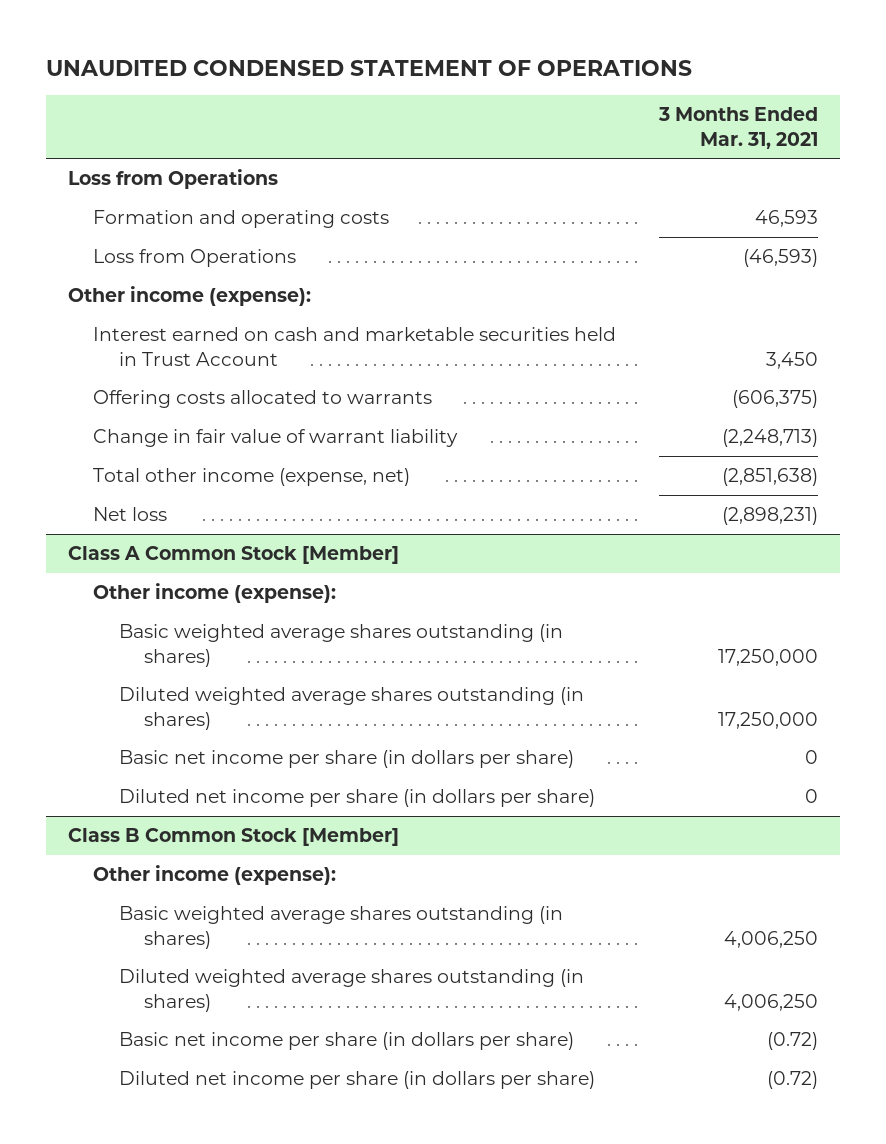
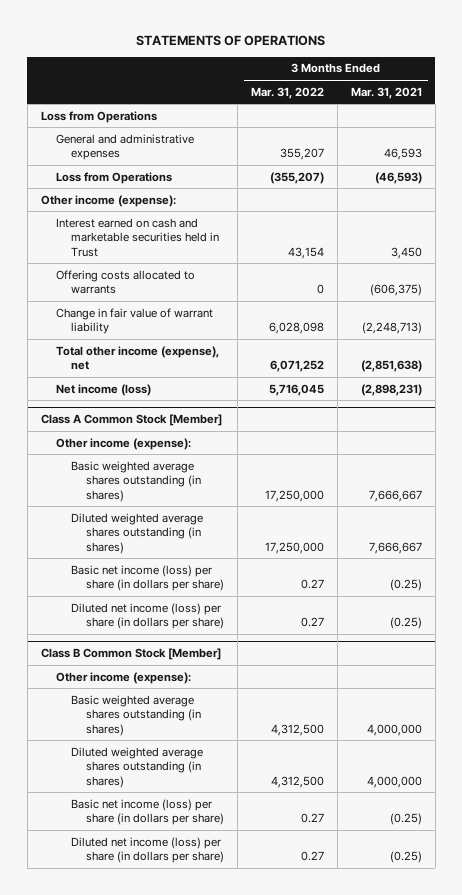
[45,59,692,76] UNAUDITED CONDENSED STATEMENT OF OPERATIONS -> [136,35,326,47] STATEMENTS OF OPERATIONS
none -> [251,86,325,99] Mar. 31, 2022
[93,210,390,229] Formation and operating costs -> [55,133,194,161] General and administrative expenses
[93,327,617,366] Interest earned on cash and marketable securities held in Trust Account -> [55,217,220,257] Interest earned on cash and marketable securities held in Trust
[93,468,411,487] Total other income (expense, net) -> [55,345,219,371] Total other income (expense), net
[93,507,168,522] Net loss -> [55,383,151,396] Net income (loss)
[718,648,819,666] 17,250,000 -> [368,489,422,502] 7,666,667
[718,711,819,729] 17,250,000 -> [368,541,422,554] 7,666,667
[118,750,574,769] Basic net income per share (in dollars per share) -> [71,564,225,592] Basic net income (loss) per share (in dollars per share)
[805,750,819,765] 0 -> [389,579,422,592] (0.25)
[118,789,595,808] Diluted net income per share (in dollars per share) -> [71,602,225,630] Diluted net income (loss) per share (in dollars per share)
[805,789,819,804] 0 -> [389,617,422,630] (0.25)
[724,930,819,948] 4,006,250 -> [366,723,422,736] 4,000,000
[724,993,819,1011] 4,006,250 -> [366,775,422,788] 4,000,000
[118,1032,574,1051] Basic net income per share (in dollars per share) -> [71,798,225,826] Basic net income (loss) per share (in dollars per share)
[767,1032,819,1051] (0.72) -> [389,813,422,826] (0.25)
[118,1071,595,1090] Diluted net income per share (in dollars per share) -> [71,836,225,864] Diluted net income (loss) per share (in dollars per share)
[767,1071,819,1090] (0.72) -> [389,851,422,864] (0.25)

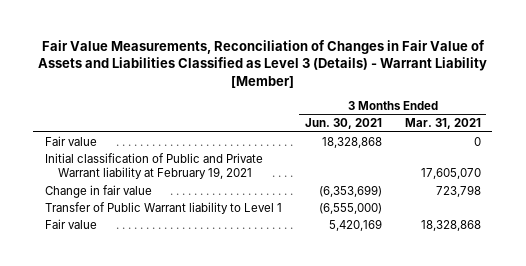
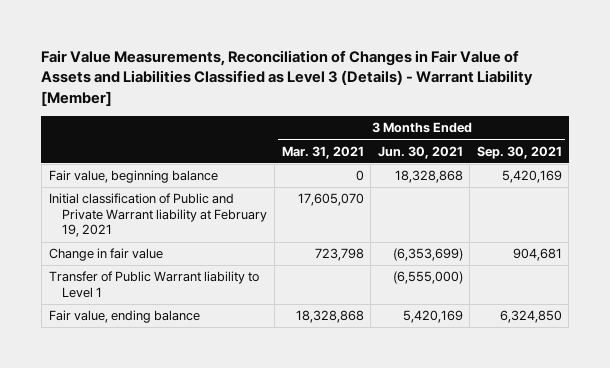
none -> [476,145,562,159] Sep. 30, 2021
[44,135,97,146] Fair value -> [48,170,218,184] Fair value, beginning balance
[44,218,97,229] Fair value -> [48,310,200,324] Fair value, ending balance

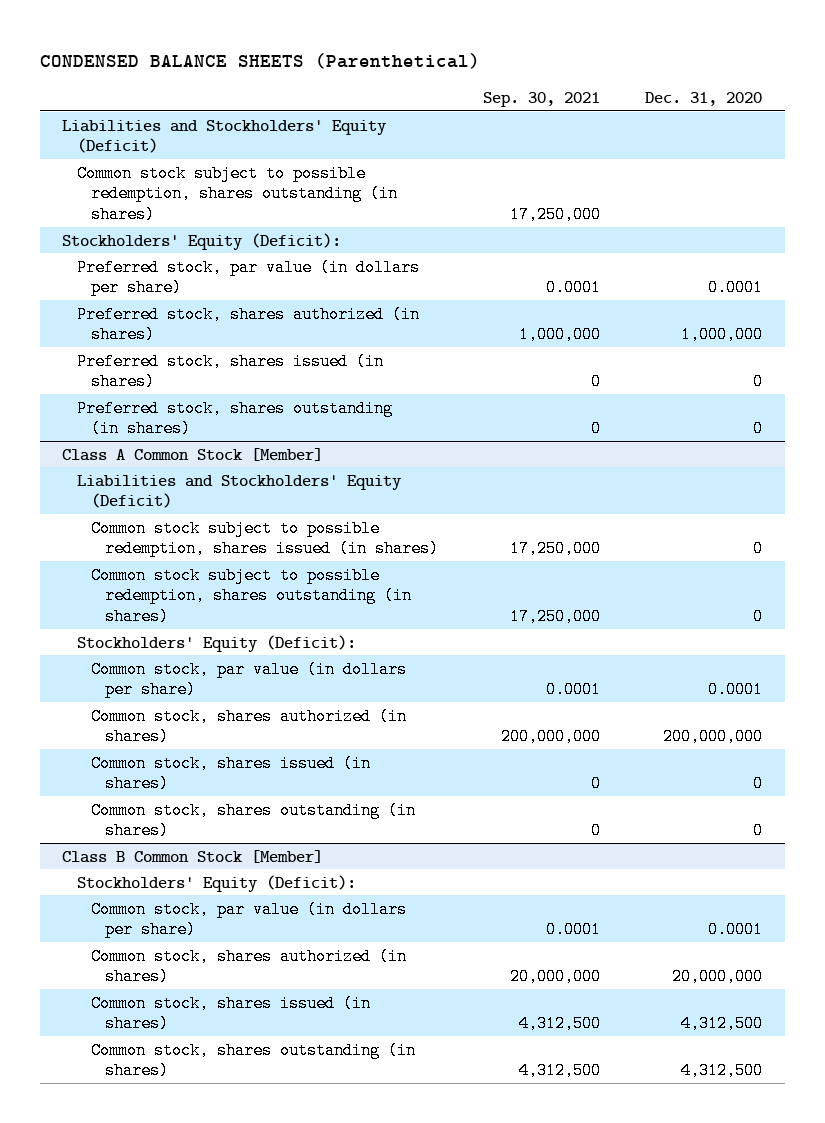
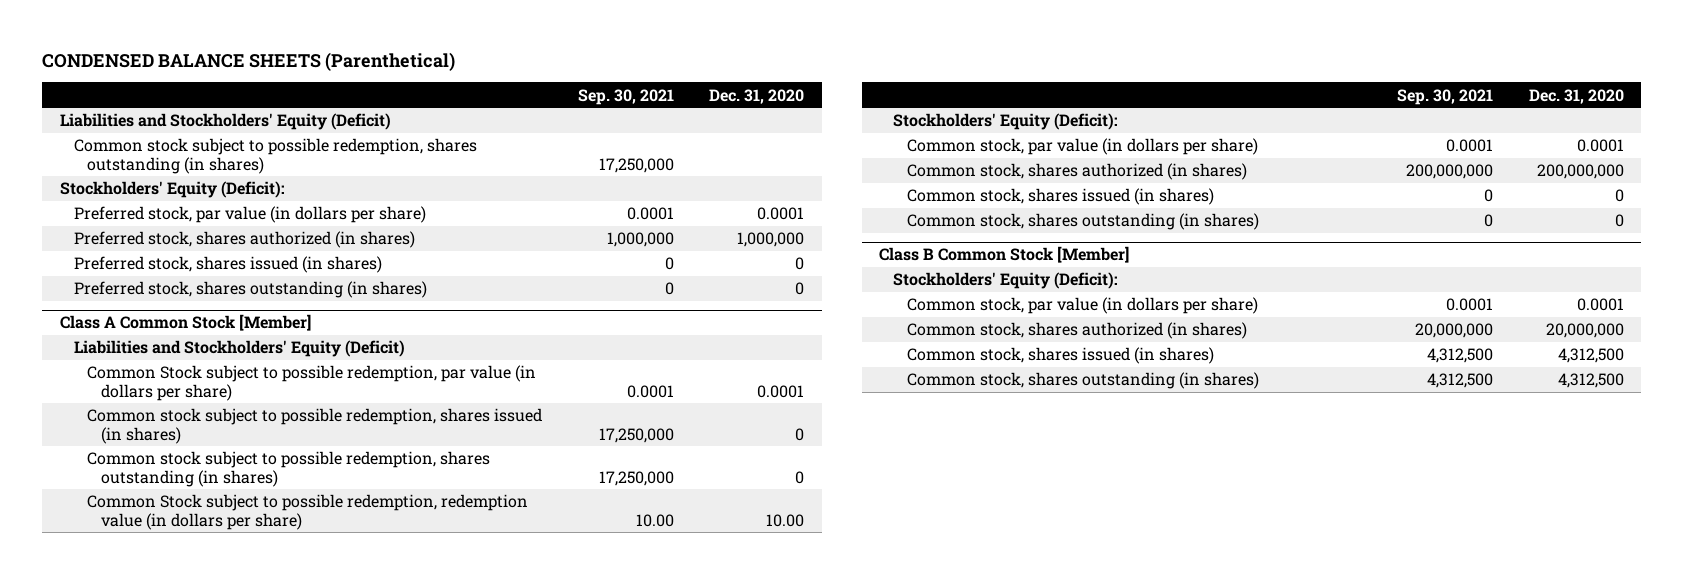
none -> [87,365,537,401] Common Stock subject to possible redemption, par value (in dollars per share)
none -> [87,494,529,530] Common Stock subject to possible redemption, redemption value (in dollars per share)

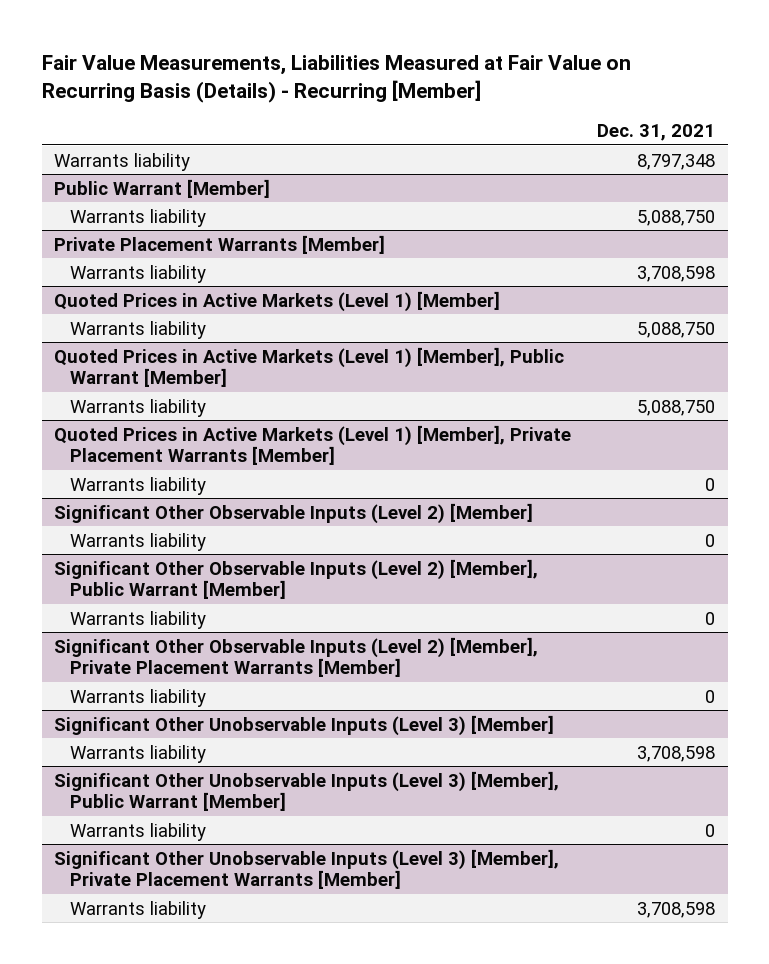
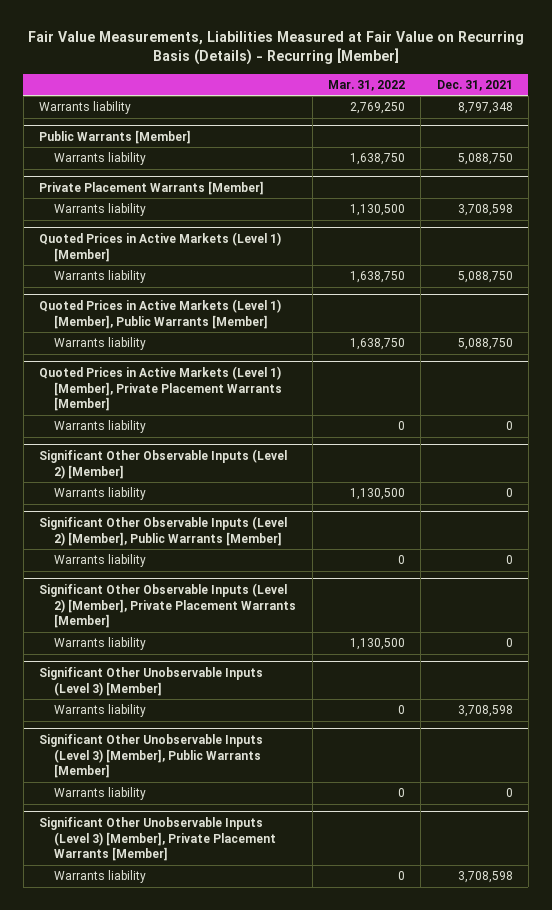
none -> [327,79,405,91] Mar. 31, 2022
[54,178,271,198] Public Warrant [Member] -> [39,129,192,144] Public Warrants [Member]
[54,346,565,388] Quoted Prices in Active Markets (Level 1) [Member], Public Warrant [Member] -> [39,298,282,329] Quoted Prices in Active Markets (Level 1) [Member], Public Warrants [Member]
[54,558,539,600] Significant Other Observable Inputs (Level 2) [Member], Public Warrant [Member] -> [39,515,288,546] Significant Other Observable Inputs (Level 2) [Member], Public Warrants [Member]
[54,770,560,812] Significant Other Unobservable Inputs (Level 3) [Member], Public Warrant [Member] -> [39,733,264,779] Significant Other Unobservable Inputs (Level 3) [Member], Public Warrants [Member]

